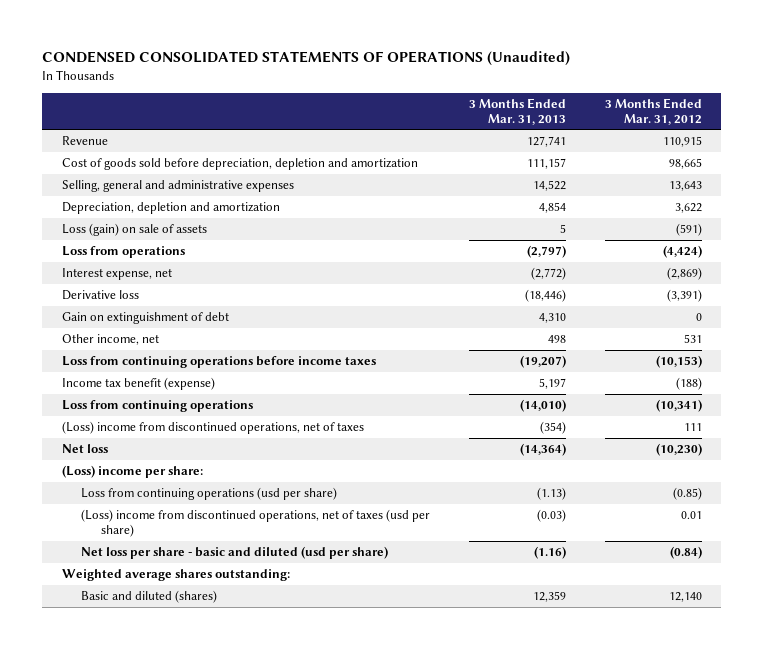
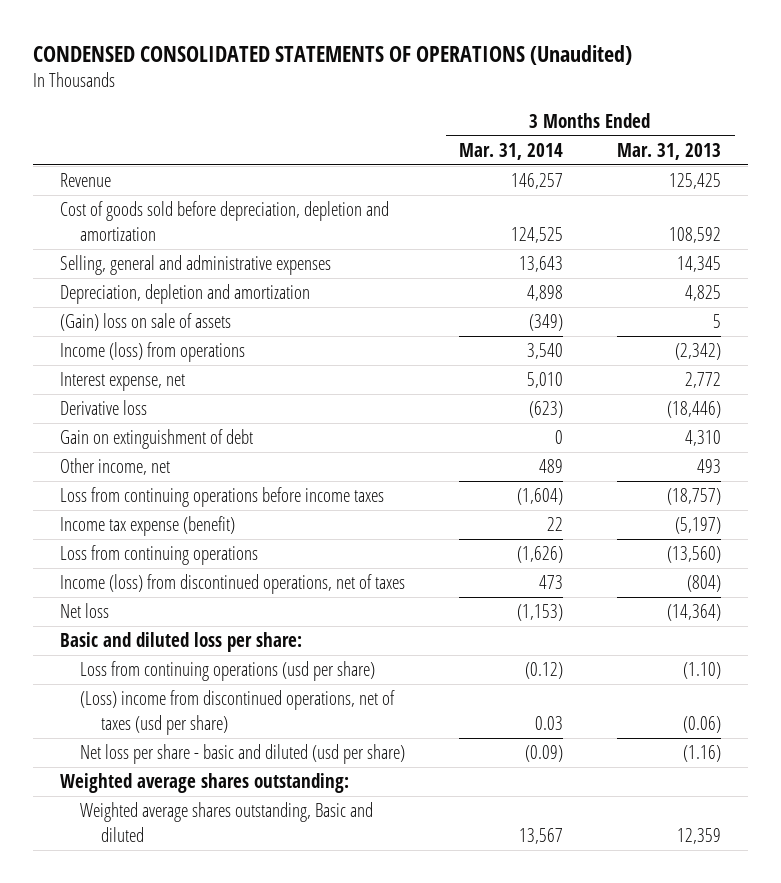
[604,97,702,125] 3 Months Ended Mar. 31, 2012 -> none
none -> [459,142,564,160] Mar. 31, 2014
[527,135,567,147] 127,741 -> [669,173,722,190] 125,425
[527,157,567,169] 111,157 -> [669,226,722,243] 108,592
[533,179,567,191] 14,522 -> [677,256,722,273] 14,345
[539,201,567,213] 4,854 -> [685,285,722,302] 4,825
[61,222,207,236] Loss (gain) on sale of assets -> [59,313,231,332] (Gain) loss on sale of assets
[61,245,185,258] Loss from operations -> [59,342,245,363] Income (loss) from operations
[527,244,567,258] (2,797) -> [675,343,722,361] (2,342)
[531,266,567,280] (2,772) -> [685,372,722,389] 2,772
[548,334,567,343] 498 -> [697,459,722,474] 493
[520,354,567,368] (19,207) -> [667,488,722,506] (18,757)
[61,376,215,390] Income tax benefit (expense) -> [59,516,235,537] Income tax expense (benefit)
[539,377,567,389] 5,197 -> [675,517,722,535] (5,197)
[520,398,567,412] (14,010) -> [667,546,722,564] (13,560)
[61,420,364,434] (Loss) income from discontinued operations, net of taxes -> [59,574,405,595] Income (loss) from discontinued operations, net of taxes
[540,420,567,434] (354) -> [687,575,722,593] (804)
[61,464,203,478] (Loss) income per share: -> [59,632,302,653] Basic and diluted loss per share:
[537,486,567,500] (1.13) -> [683,662,722,680] (1.10)
[537,508,567,522] (0.03) -> [683,715,722,733] (0.06)
[81,589,218,603] Basic and diluted (shares) -> [80,802,374,842] Weighted average shares outstanding, Basic and diluted

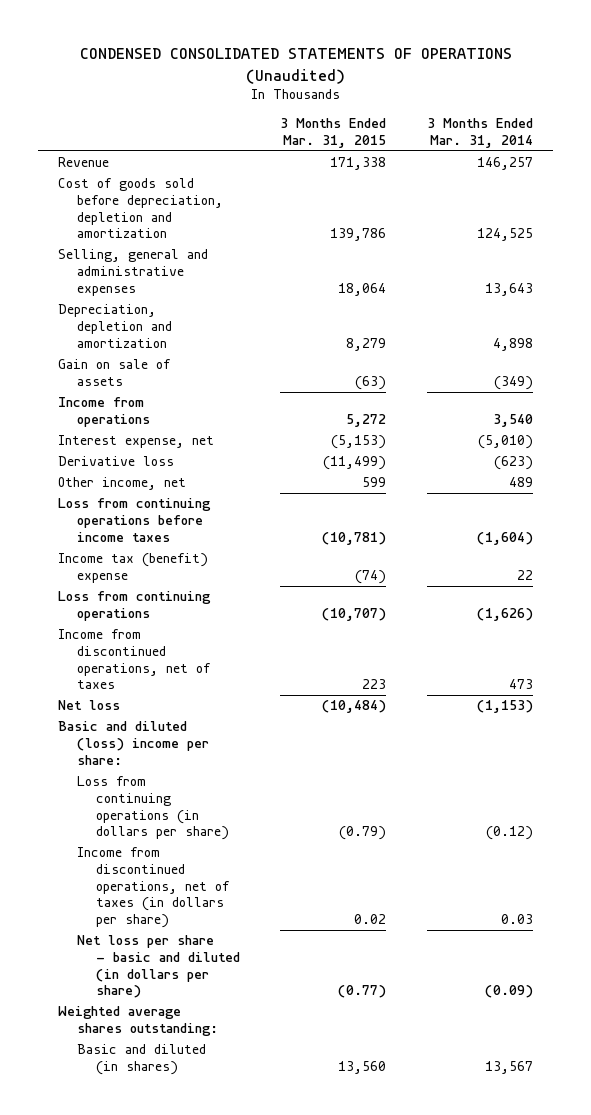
[617,142,722,160] Mar. 31, 2013 -> none
none -> [280,118,387,149] 3 Months Ended Mar. 31, 2015
[59,313,231,332] (Gain) loss on sale of assets -> [58,359,172,387] Gain on sale of assets
[59,342,245,363] Income (loss) from operations -> [58,397,151,428] Income from operations
[527,372,564,389] 5,010 -> [477,435,533,450] (5,010)
[59,429,253,450] Gain on extinguishment of debt -> none
[59,516,235,537] Income tax expense (benefit) -> [58,553,209,584] Income tax (benefit) expense
[59,574,405,595] Income (loss) from discontinued operations, net of taxes -> [58,629,212,690] Income from discontinued operations, net of taxes
[59,632,302,653] Basic and diluted loss per share: -> [58,721,210,765] Basic and diluted (loss) income per share:
[80,661,376,682] Loss from continuing operations (usd per share) -> [77,776,229,841] Loss from continuing operations (in dollars per share)
[80,690,396,735] (Loss) income from discontinued operations, net of taxes (usd per share) -> [77,847,230,929] Income from discontinued operations, net of taxes (in dollars per share)
[80,744,406,765] Net loss per share - basic and diluted (usd per share) -> [77,935,240,999] Net loss per share - basic and diluted (in dollars per share)
[80,802,374,842] Weighted average shares outstanding, Basic and diluted -> [77,1044,207,1076] Basic and diluted (in shares)

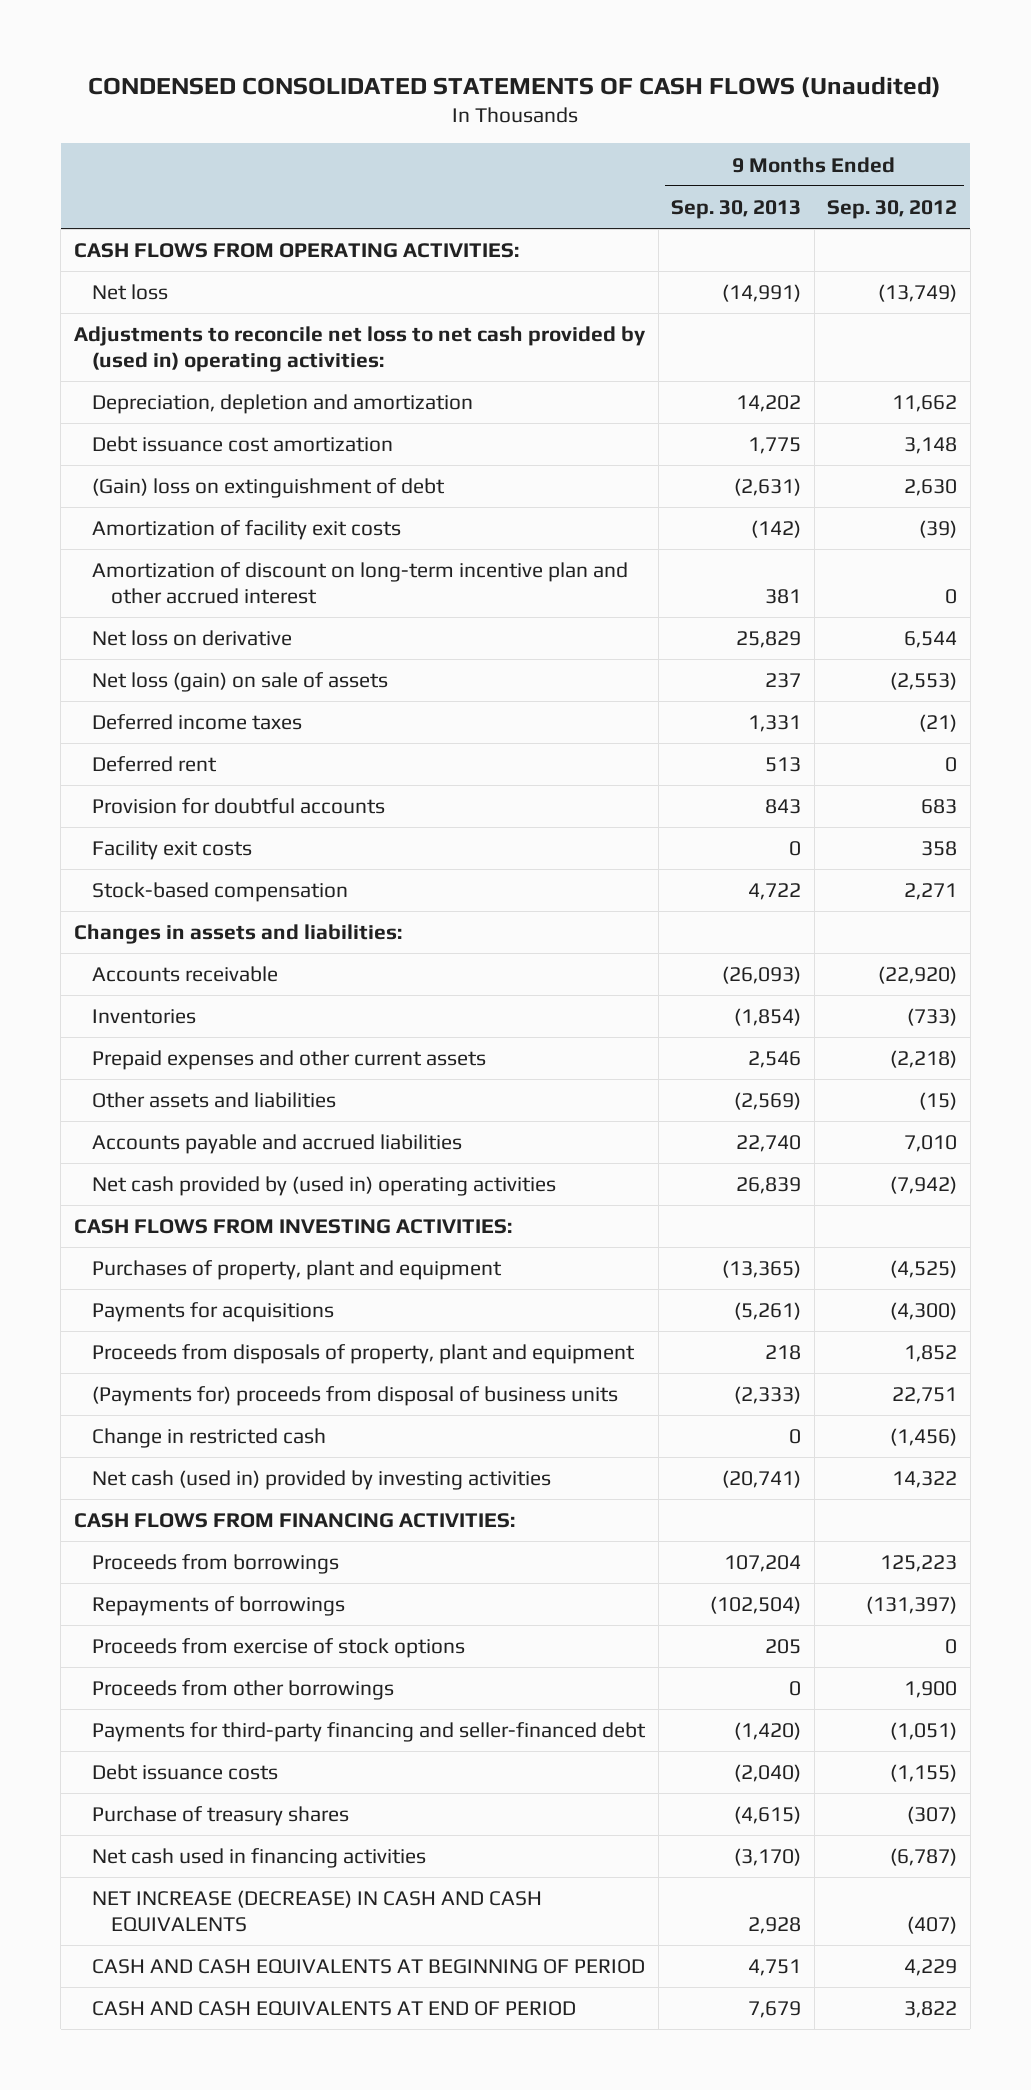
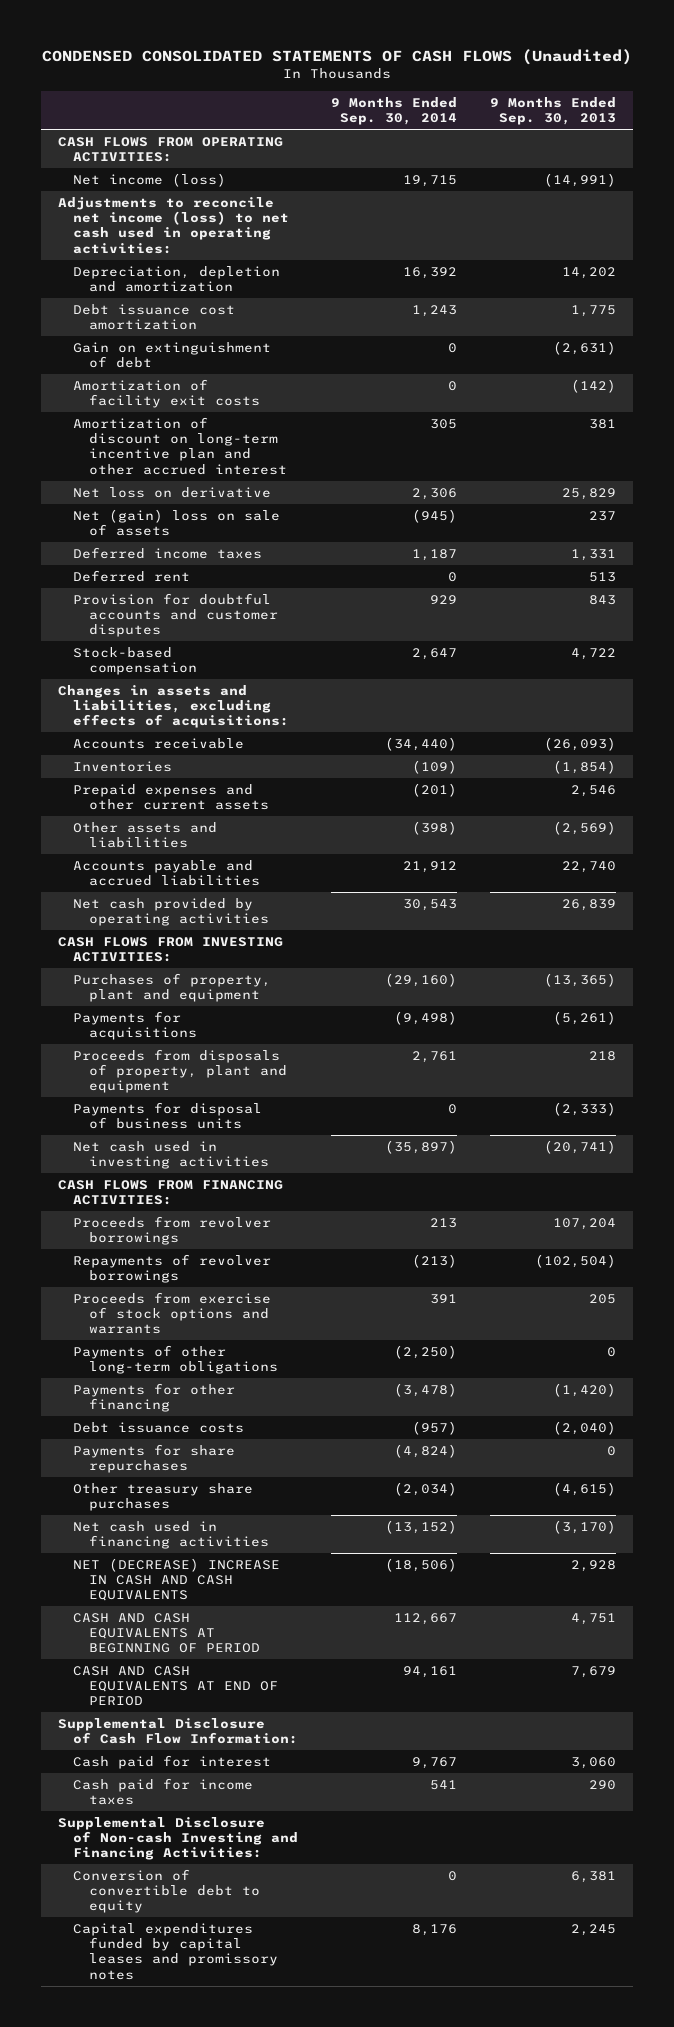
[827,199,958,219] Sep. 30, 2012 -> none
none -> [331,96,458,126] 9 Months Ended Sep. 30, 2014
[92,284,169,301] Net loss -> [73,172,227,187] Net income (loss)
[73,326,646,373] Adjustments to reconcile net loss to net cash provided by (used in) operating activities: -> [57,196,290,254] Adjustments to reconcile net income (loss) to net cash used in operating activities:
[92,478,446,499] (Gain) loss on extinguishment of debt -> [73,341,272,369] Gain on extinguishment of debt
[92,672,389,693] Net loss (gain) on sale of assets -> [73,508,281,537] Net (gain) loss on sale of assets
[92,840,253,861] Facility exit costs -> none
[92,798,386,815] Provision for doubtful accounts -> [73,592,279,638] Provision for doubtful accounts and customer disputes
[73,924,402,945] Changes in assets and liabilities: -> [57,684,290,729] Changes in assets and liabilities, excluding effects of acquisitions:
[92,1176,557,1197] Net cash provided by (used in) operating activities -> [73,897,270,927] Net cash provided by operating activities
[92,1428,327,1449] Change in restricted cash -> none
[92,1386,619,1407] (Payments for) proceeds from disposal of business units -> [73,1101,263,1130] Payments for disposal of business units
[92,1470,552,1491] Net cash (used in) provided by investing activities -> [73,1140,270,1170] Net cash used in investing activities
[92,1680,395,1701] Proceeds from other borrowings -> none
[92,1554,340,1575] Proceeds from borrowings -> [73,1215,272,1246] Proceeds from revolver borrowings
[92,1596,346,1617] Repayments of borrowings -> [73,1253,272,1284] Repayments of revolver borrowings
[92,1638,466,1659] Proceeds from exercise of stock options -> [73,1291,272,1335] Proceeds from exercise of stock options and warrants
none -> [73,1344,279,1375] Payments of other long-term obligations
[92,1722,647,1743] Payments for third-party financing and seller-financed debt -> [73,1382,236,1413] Payments for other financing
none -> [73,1443,236,1474] Payments for share repurchases
[92,1806,350,1827] Purchase of treasury shares -> [73,1482,254,1512] Other treasury share purchases
[92,1890,543,1933] NET INCREASE (DECREASE) IN CASH AND CASH EQUIVALENTS -> [73,1557,281,1602] NET (DECREASE) INCREASE IN CASH AND CASH EQUIVALENTS
none -> [57,1717,299,1745] Supplemental Disclosure of Cash Flow Information:
none -> [73,1754,272,1769] Cash paid for interest
none -> [73,1777,254,1806] Cash paid for income taxes
none -> [57,1816,299,1861] Supplemental Disclosure of Non-cash Investing and Financing Activities:
none -> [73,1868,261,1914] Conversion of convertible debt to equity
none -> [73,1922,279,1980] Capital expenditures funded by capital leases and promissory notes

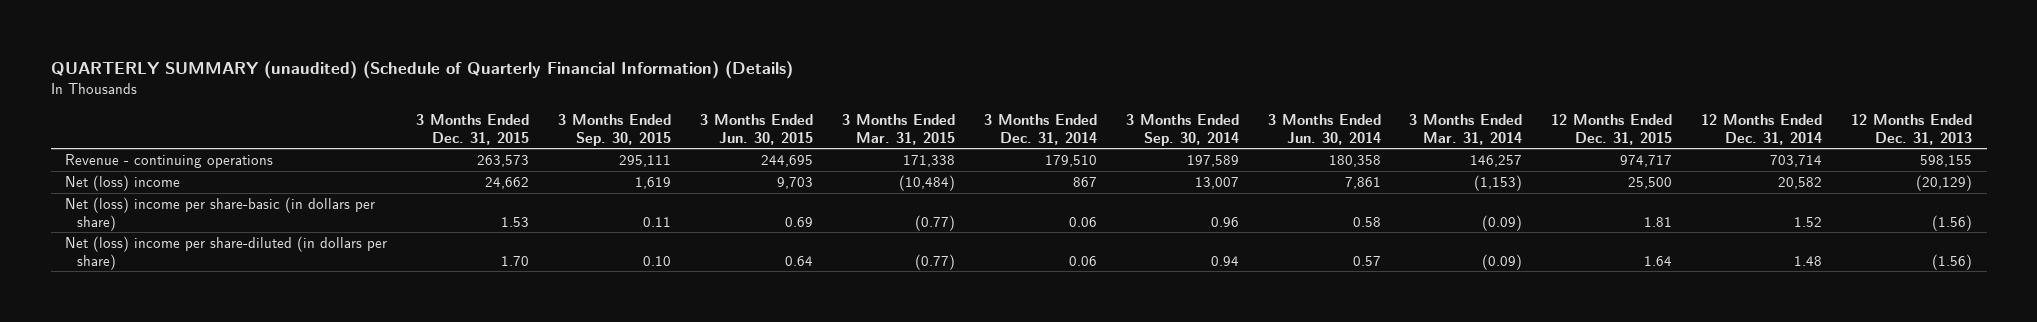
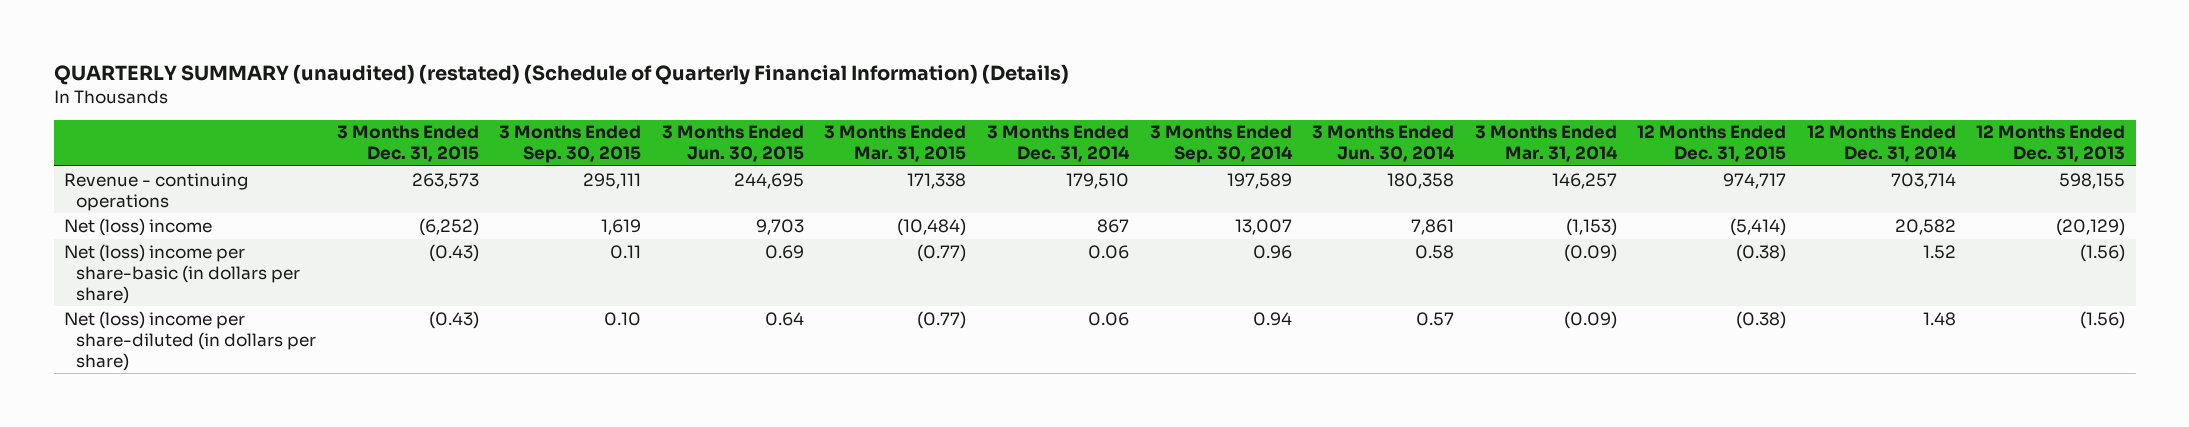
[50,60,793,79] QUARTERLY SUMMARY (unaudited) (Schedule of Quarterly Financial Information) (Details) -> [53,63,1069,85] QUARTERLY SUMMARY (unaudited) (restated) (Schedule of Quarterly Financial Information) (Details)
[485,177,530,190] 24,662 -> [418,217,479,236] (6,252)
[1628,177,1673,190] 25,500 -> [1730,217,1787,236] (5,414)
[501,216,530,227] 1.53 -> [428,243,479,262] (0.43)
[1644,216,1673,227] 1.81 -> [1736,243,1787,262] (0.38)
[501,255,530,266] 1.70 -> [428,310,479,329] (0.43)
[1644,255,1673,266] 1.64 -> [1736,310,1787,329] (0.38)

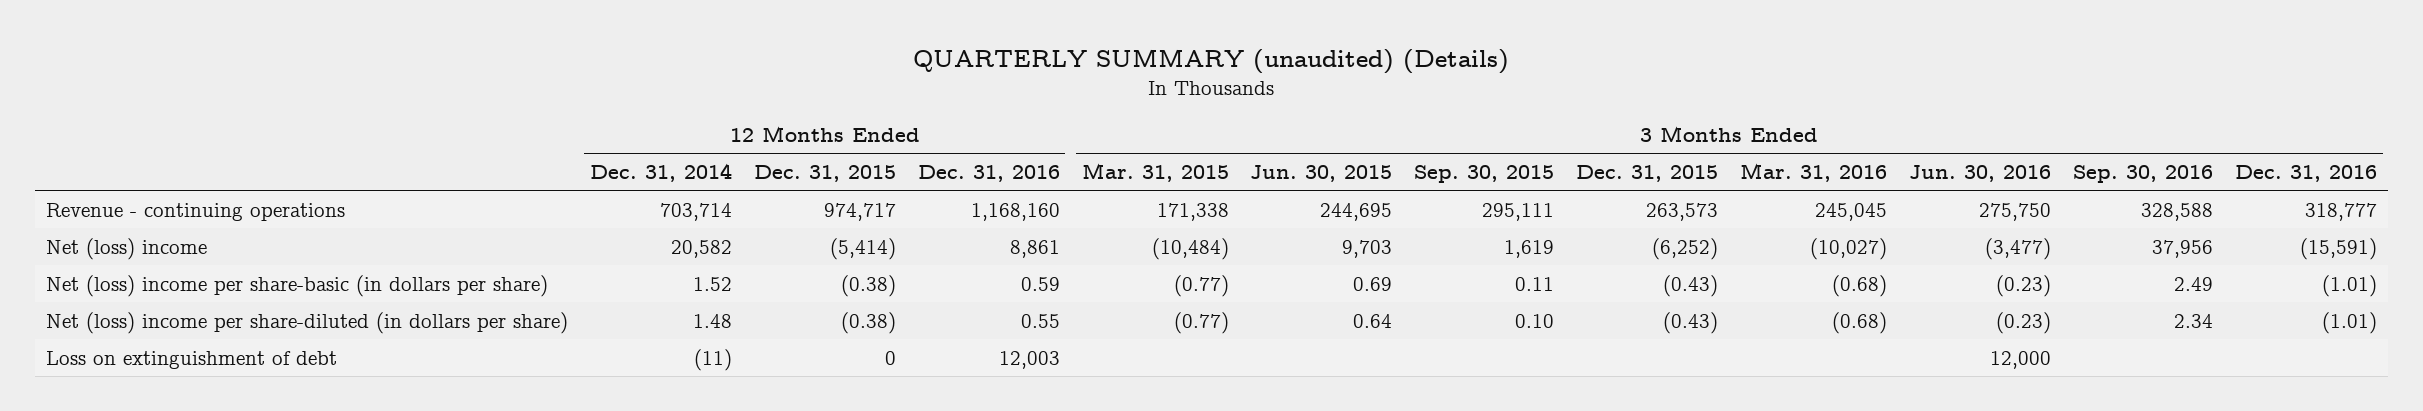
[53,63,1069,85] QUARTERLY SUMMARY (unaudited) (restated) (Schedule of Quarterly Financial Information) (Details) -> [913,49,1510,75] QUARTERLY SUMMARY (unaudited) (Details)
[986,125,1130,163] 3 Months Ended Dec. 31, 2014 -> none
[1149,125,1293,164] 3 Months Ended Sep. 30, 2014 -> none
[1312,125,1456,163] 3 Months Ended Jun. 30, 2014 -> none
[1474,125,1618,163] 3 Months Ended Mar. 31, 2014 -> none
[1976,125,2126,163] 12 Months Ended Dec. 31, 2013 -> none
none -> [917,164,1060,182] Dec. 31, 2016
none -> [1740,162,1888,182] Mar. 31, 2016
none -> [1909,164,2052,182] Jun. 30, 2016
none -> [2073,164,2214,183] Sep. 30, 2016
none -> [2235,164,2378,182] Dec. 31, 2016
none -> [45,350,337,369] Loss on extinguishment of debt

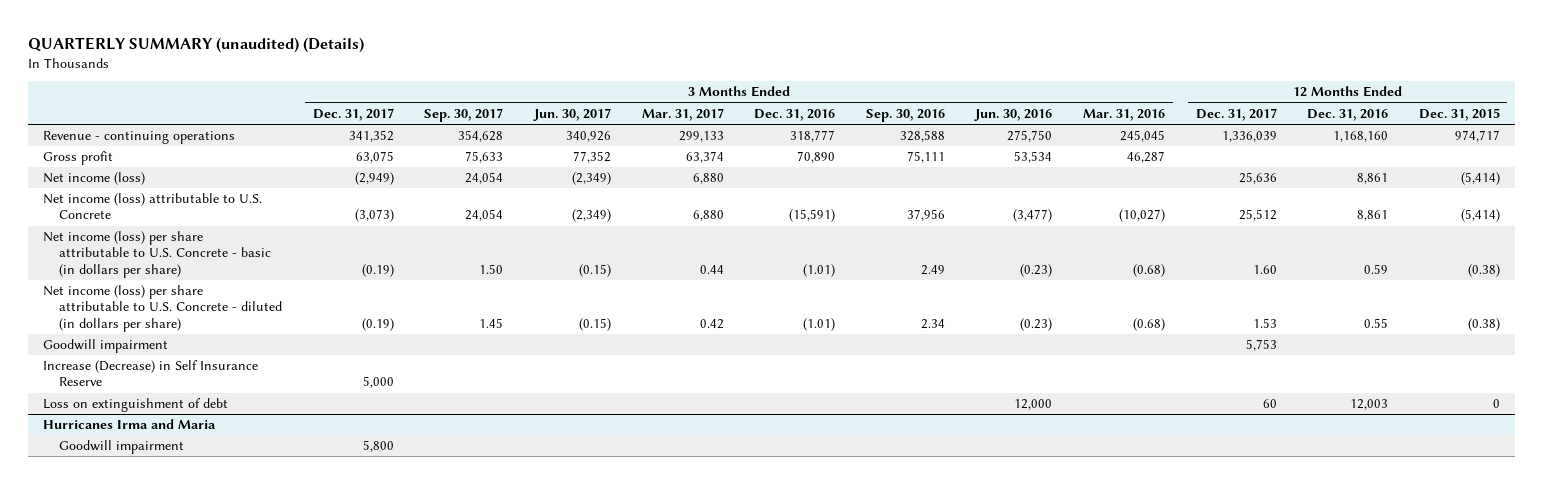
[589,162,732,182] Dec. 31, 2014 -> none
[1081,162,1229,182] Mar. 31, 2015 -> none
[1250,164,1393,182] Jun. 30, 2015 -> none
[1414,164,1555,183] Sep. 30, 2015 -> none
[1576,164,1719,182] Dec. 31, 2015 -> none
none -> [312,107,394,121] Dec. 31, 2017
none -> [424,107,504,122] Sep. 30, 2017
none -> [532,107,611,121] Jun. 30, 2017
none -> [641,107,724,121] Mar. 31, 2017
none -> [1195,107,1277,121] Dec. 31, 2017
none -> [42,151,113,166] Gross profit
none -> [42,172,145,186] Net income (loss)
[45,237,207,260] Net (loss) income -> [42,193,262,220] Net income (loss) attributable to U.S. Concrete
[45,274,548,297] Net (loss) income per share-basic (in dollars per share) -> [42,231,272,278] Net income (loss) per share attributable to U.S. Concrete - basic (in dollars per share)
[45,311,568,334] Net (loss) income per share-diluted (in dollars per share) -> [42,285,283,332] Net income (loss) per share attributable to U.S. Concrete - diluted (in dollars per share)
none -> [42,339,168,354] Goodwill impairment
none -> [42,360,258,387] Increase (Decrease) in Self Insurance Reserve
none -> [42,419,216,430] Hurricanes Irma and Maria
none -> [59,440,185,455] Goodwill impairment

